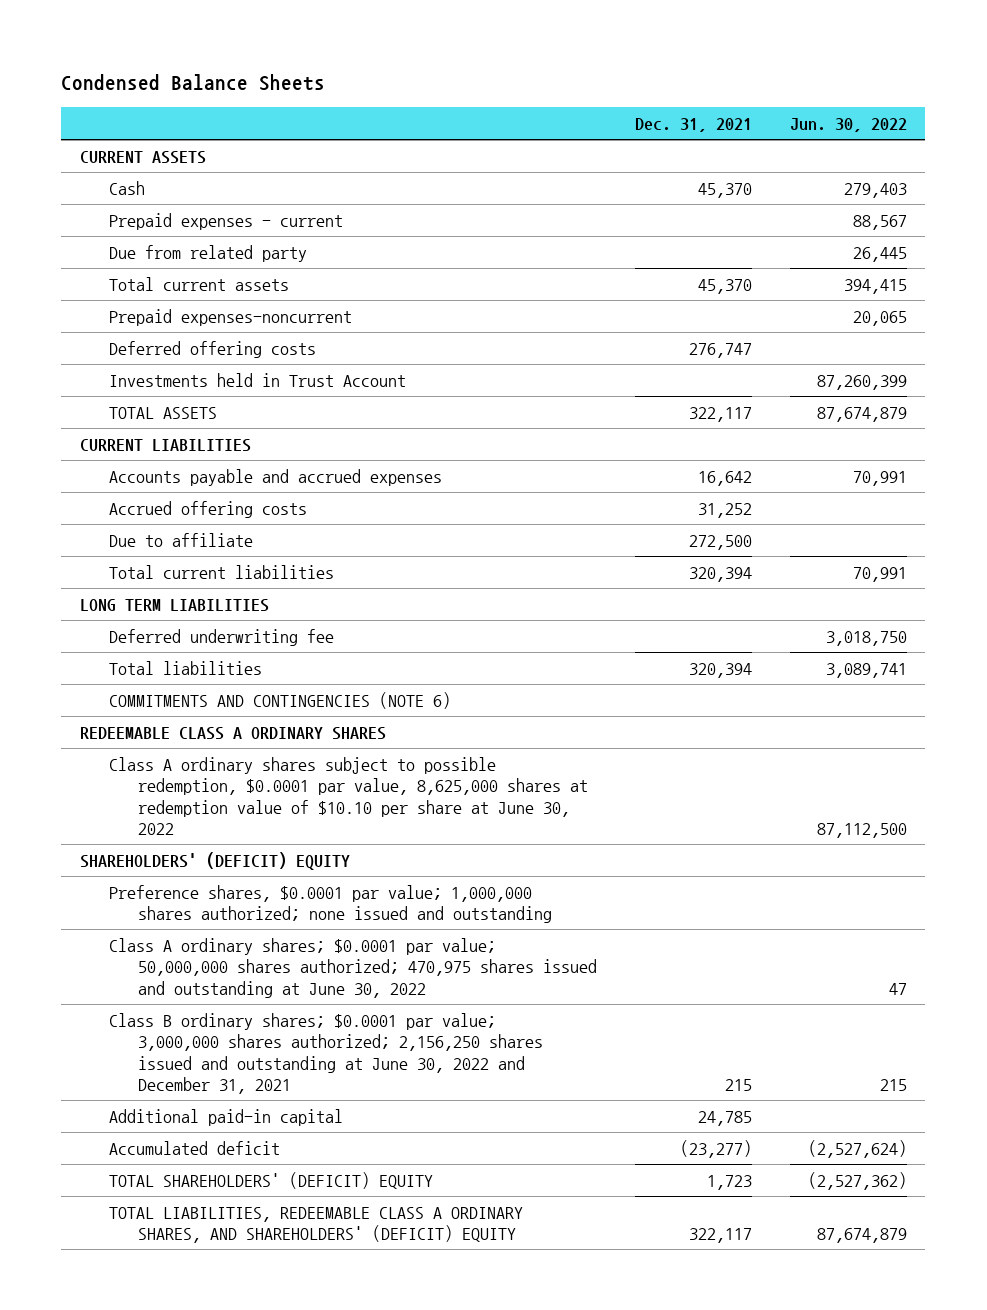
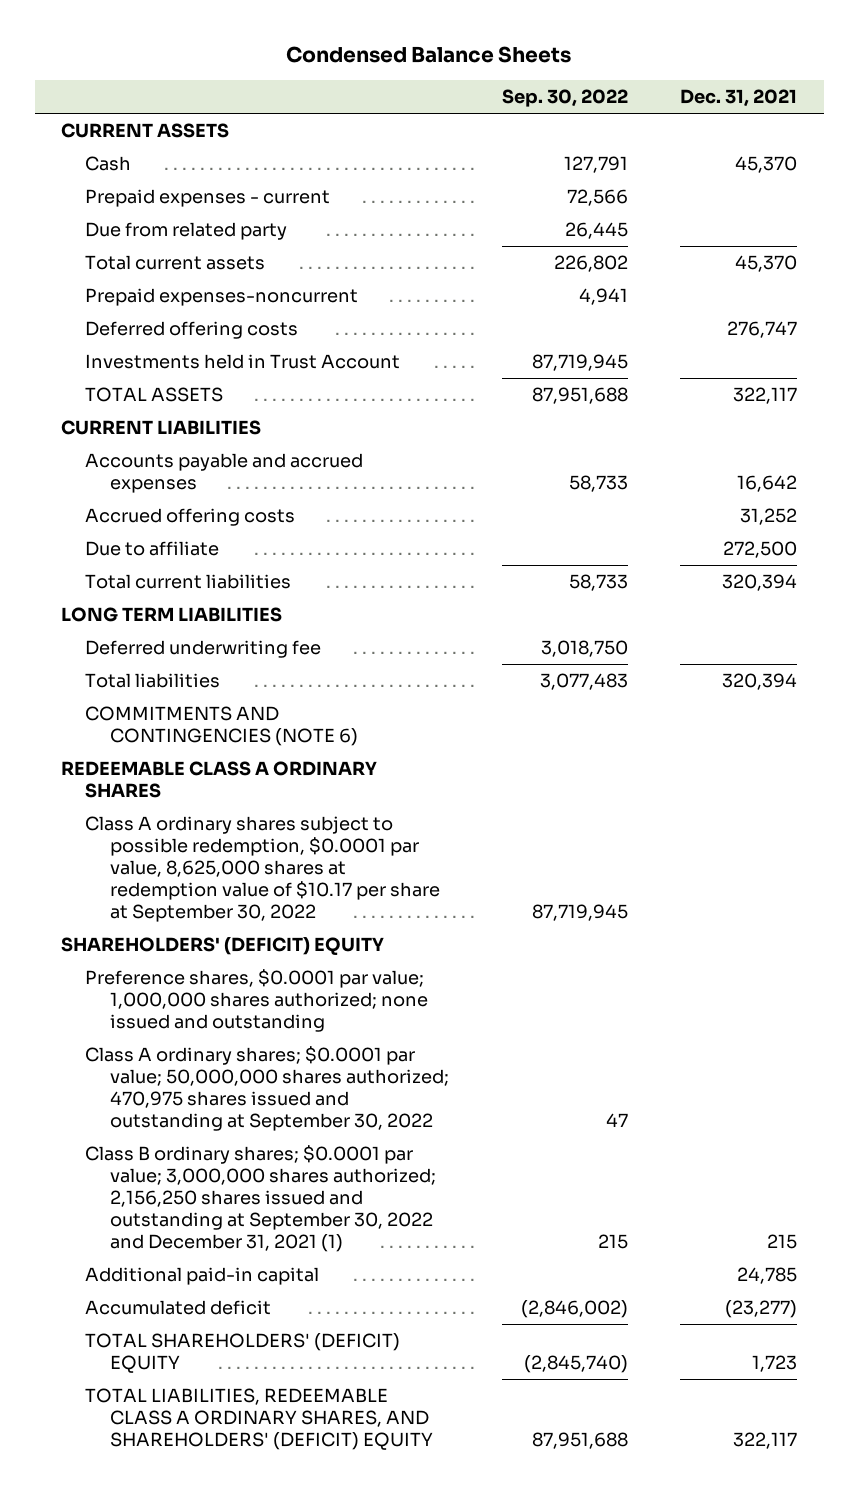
[789,118,907,133] Jun. 30, 2022 -> none
none -> [501,89,628,108] Sep. 30, 2022
[109,756,588,836] Class A ordinary shares subject to possible redemption, $0.0001 par value, 8,625,000 shares at redemption value of $10.10 per share at June 30, 2022 -> [85,815,440,922] Class A ordinary shares subject to possible redemption, $0.0001 par value, 8,625,000 shares at redemption value of $10.17 per share at September 30, 2022
[109,937,597,998] Class A ordinary shares; $0.0001 par value; 50,000,000 shares authorized; 470,975 shares issued and outstanding at June 30, 2022 -> [85,1045,449,1131] Class A ordinary shares; $0.0001 par value; 50,000,000 shares authorized; 470,975 shares issued and outstanding at September 30, 2022
[109,1012,543,1095] Class B ordinary shares; $0.0001 par value; 3,000,000 shares authorized; 2,156,250 shares issued and outstanding at June 30, 2022 and December 31, 2021 -> [85,1144,436,1252] Class B ordinary shares; $0.0001 par value; 3,000,000 shares authorized; 2,156,250 shares issued and outstanding at September 30, 2022 and December 31, 2021 (1)

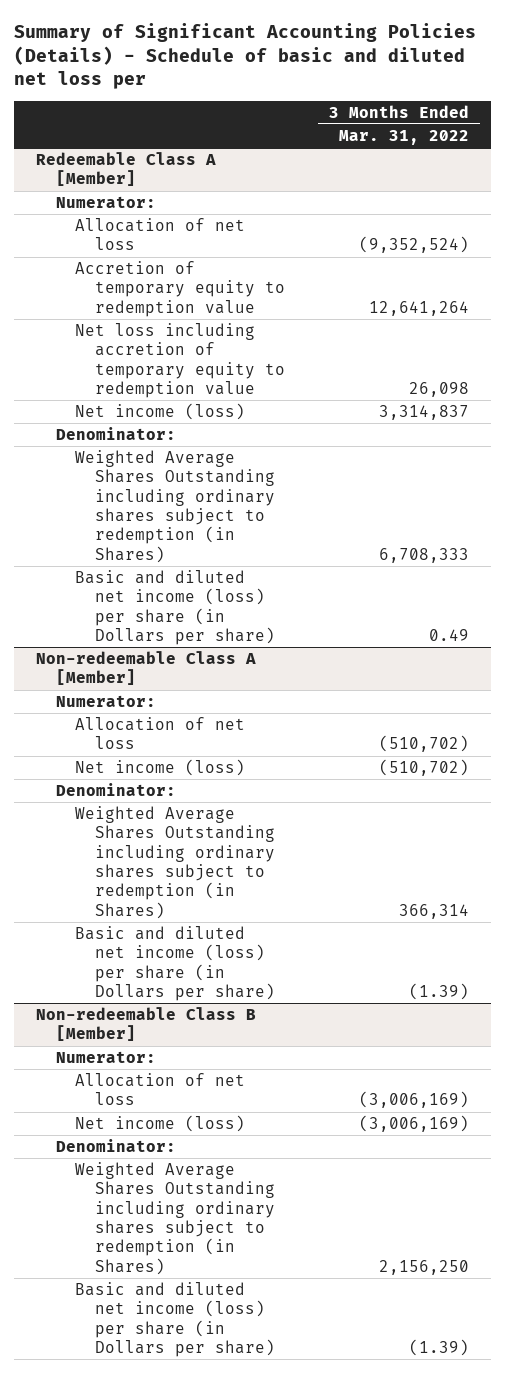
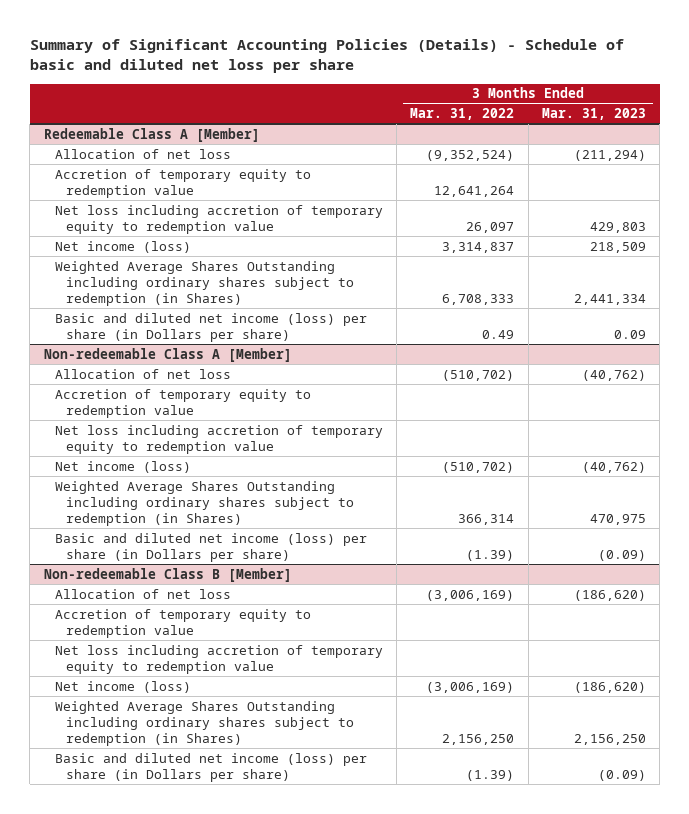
[13,22,476,90] Summary of Significant Accounting Policies (Details) - Schedule of basic and diluted net loss per -> [29,39,624,74] Summary of Significant Accounting Policies (Details) - Schedule of basic and diluted net loss per share
none -> [541,107,646,120] Mar. 31, 2023
[55,196,156,209] Numerator: -> none
[409,381,470,397] 26,098 -> [466,221,515,233] 26,097
[55,427,176,441] Denominator: -> none
[55,695,156,708] Numerator: -> none
none -> [54,388,311,418] Accretion of temporary equity to redemption value
none -> [54,424,383,454] Net loss including accretion of temporary equity to redemption value
[55,783,176,797] Denominator: -> none
[55,1051,156,1064] Numerator: -> none
none -> [54,608,311,638] Accretion of temporary equity to redemption value
none -> [54,644,383,674] Net loss including accretion of temporary equity to redemption value
[55,1139,176,1153] Denominator: -> none

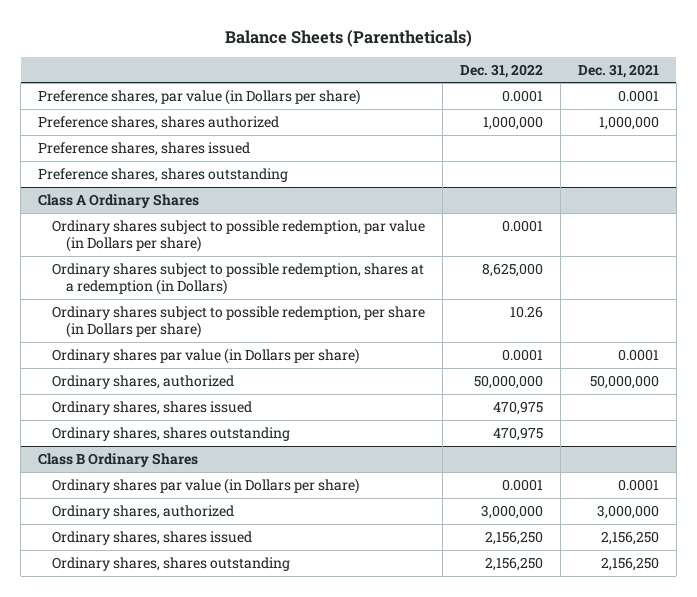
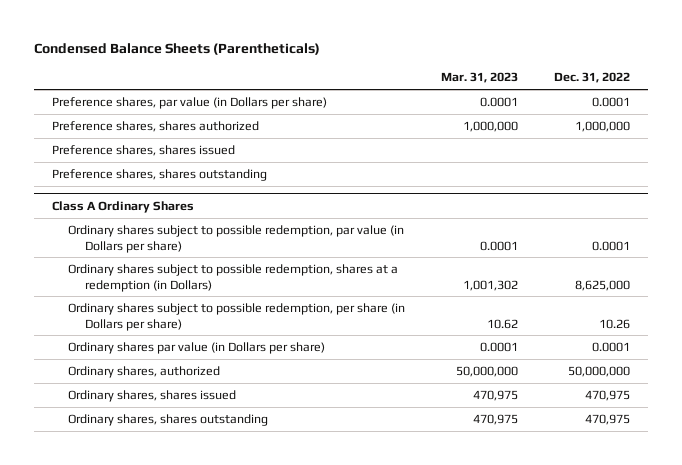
[224,29,472,47] Balance Sheets (Parentheticals) -> [33,43,320,56] Condensed Balance Sheets (Parentheticals)
[578,63,660,78] Dec. 31, 2021 -> none
none -> [440,72,518,84] Mar. 31, 2023
[38,452,199,467] Class B Ordinary Shares -> none
[52,477,360,494] Ordinary shares par value (in Dollars per share) -> none
[52,504,235,519] Ordinary shares, authorized -> none
[52,530,253,545] Ordinary shares, shares issued -> none
[52,556,291,571] Ordinary shares, shares outstanding -> none

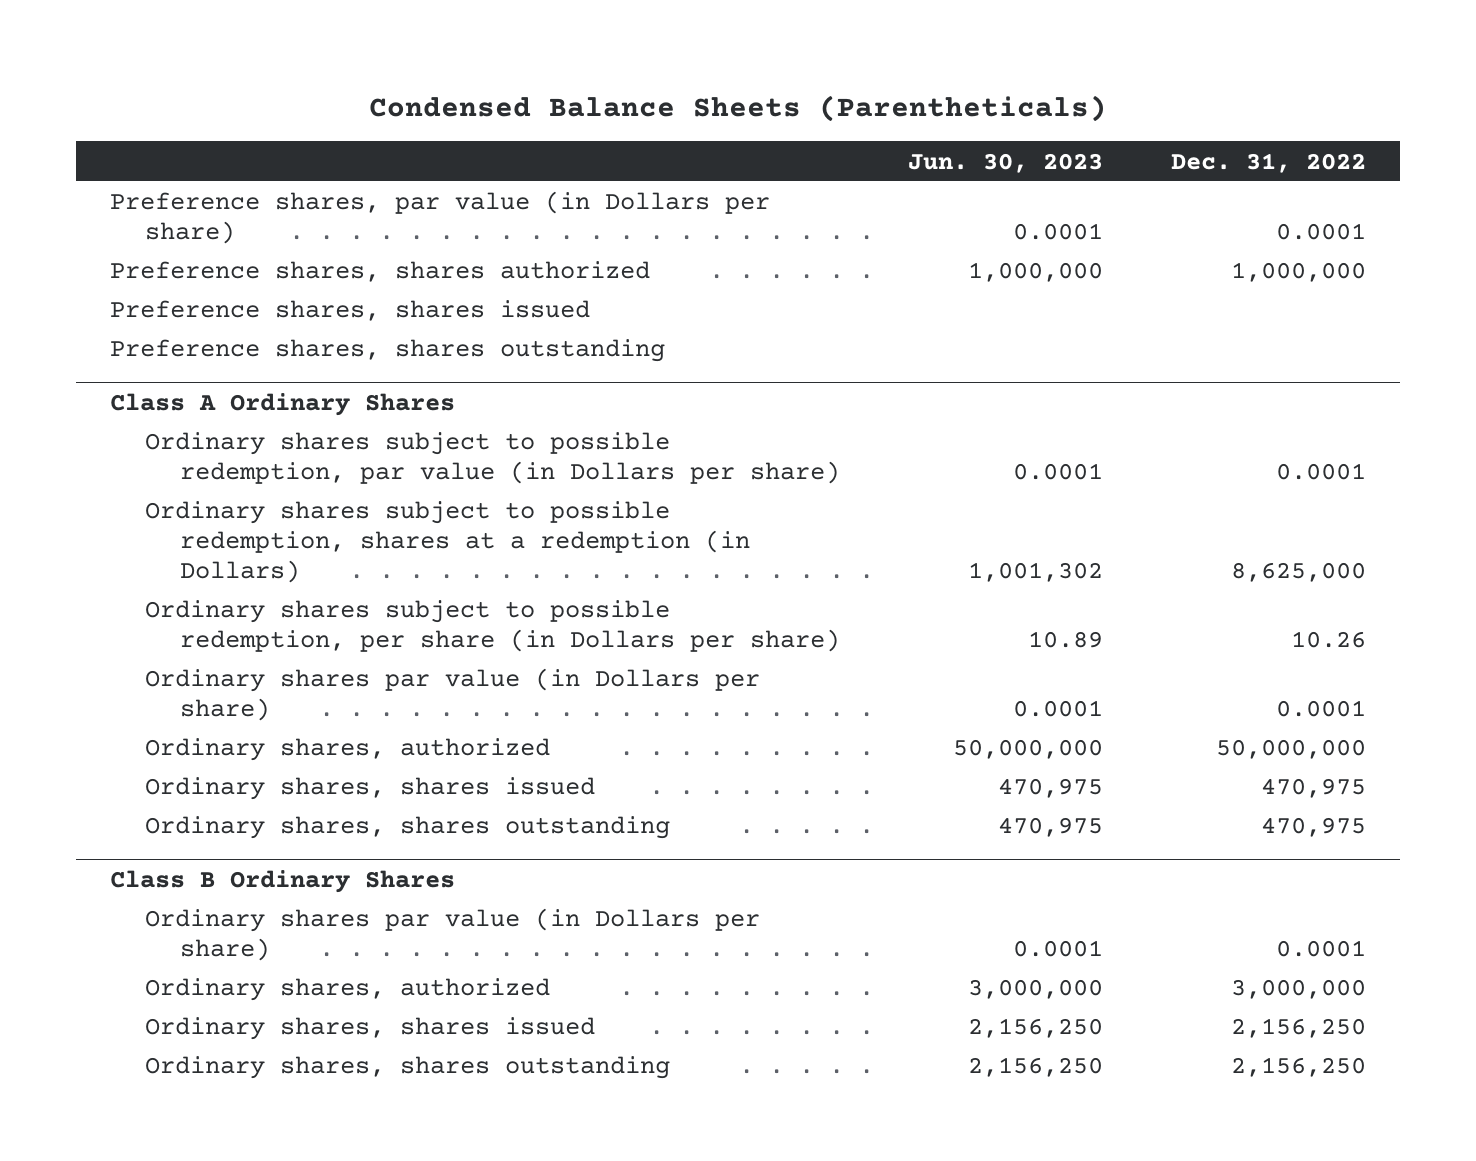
[440,72,518,84] Mar. 31, 2023 -> none
none -> [908,152,1104,173] Jun. 30, 2023
none -> [110,869,456,893] Class B Ordinary Shares
none -> [145,908,761,961] Ordinary shares par value (in Dollars per share)
none -> [145,978,551,1002] Ordinary shares, authorized
none -> [145,1017,596,1041] Ordinary shares, shares issued
none -> [145,1056,671,1080] Ordinary shares, shares outstanding

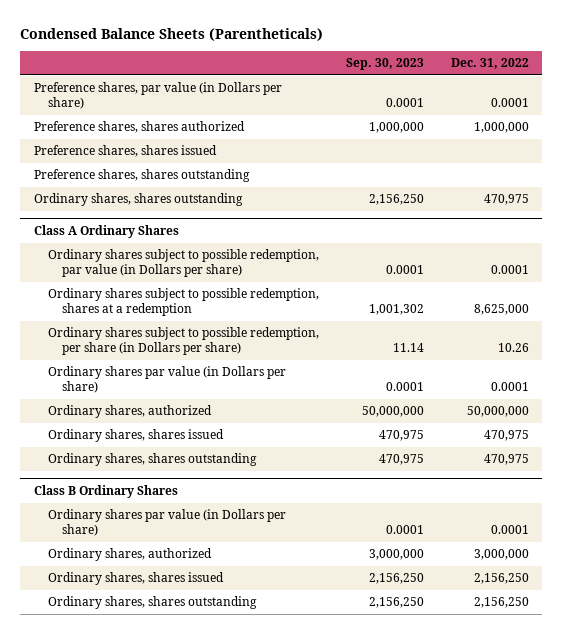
[908,152,1104,173] Jun. 30, 2023 -> none
none -> [345,58,424,71] Sep. 30, 2023
none -> [33,193,243,207] Ordinary shares, shares outstanding
[145,501,751,583] Ordinary shares subject to possible redemption, shares at a redemption (in Dollars) -> [48,288,320,317] Ordinary shares subject to possible redemption, shares at a redemption

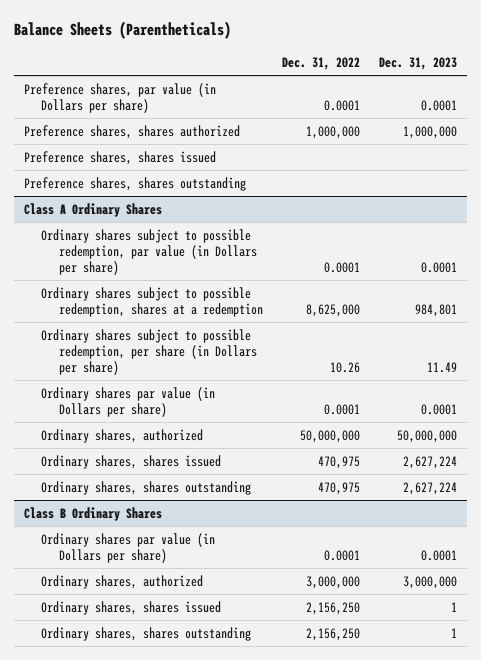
[20,27,324,41] Condensed Balance Sheets (Parentheticals) -> [14,21,232,40] Balance Sheets (Parentheticals)
[345,58,424,71] Sep. 30, 2023 -> none
none -> [379,56,458,70] Dec. 31, 2023
[33,193,243,207] Ordinary shares, shares outstanding -> none

